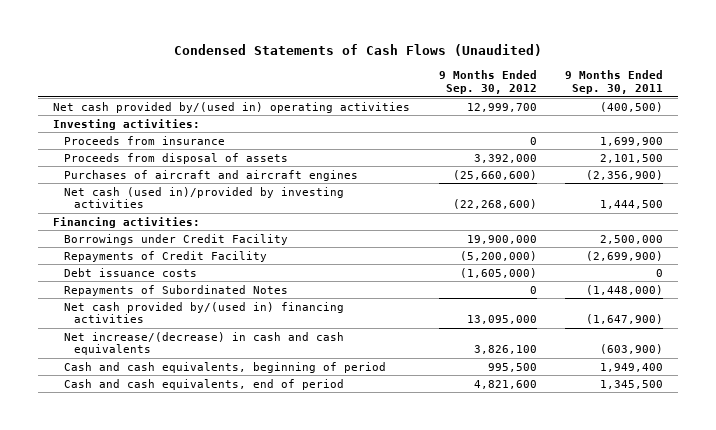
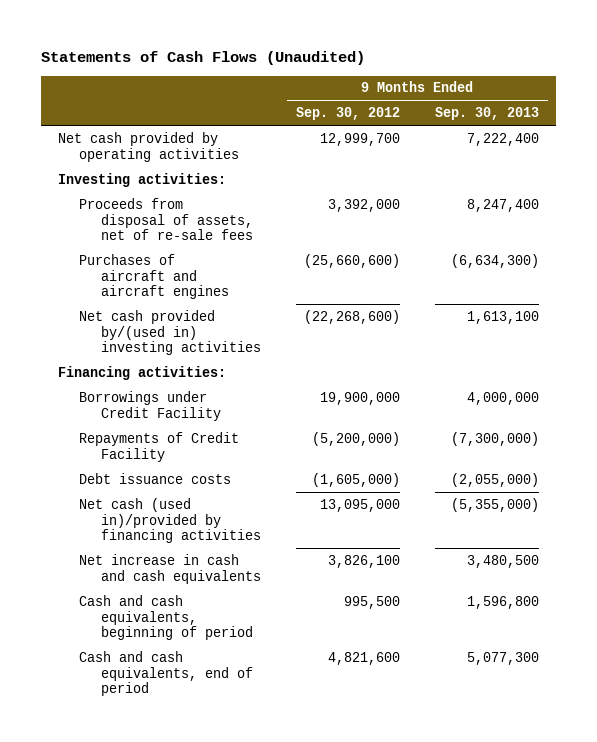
[174,44,543,57] Condensed Statements of Cash Flows (Unaudited) -> [40,50,365,65] Statements of Cash Flows (Unaudited)
[565,70,664,94] 9 Months Ended Sep. 30, 2011 -> none
none -> [434,107,539,121] Sep. 30, 2013
[52,101,410,113] Net cash provided by/(used in) operating activities -> [58,131,240,162] Net cash provided by operating activities
[63,135,225,145] Proceeds from insurance -> none
[63,152,288,164] Proceeds from disposal of assets -> [79,197,253,241] Proceeds from disposal of assets, net of re-sale fees
[63,186,344,209] Net cash (used in)/provided by investing activities -> [79,309,261,356] Net cash provided by/(used in) investing activities
[63,284,288,296] Repayments of Subordinated Notes -> none
[63,301,344,324] Net cash provided by/(used in) financing activities -> [79,497,261,544] Net cash (used in)/provided by financing activities
[63,331,344,356] Net increase/(decrease) in cash and cash equivalents -> [79,553,261,584] Net increase in cash and cash equivalents

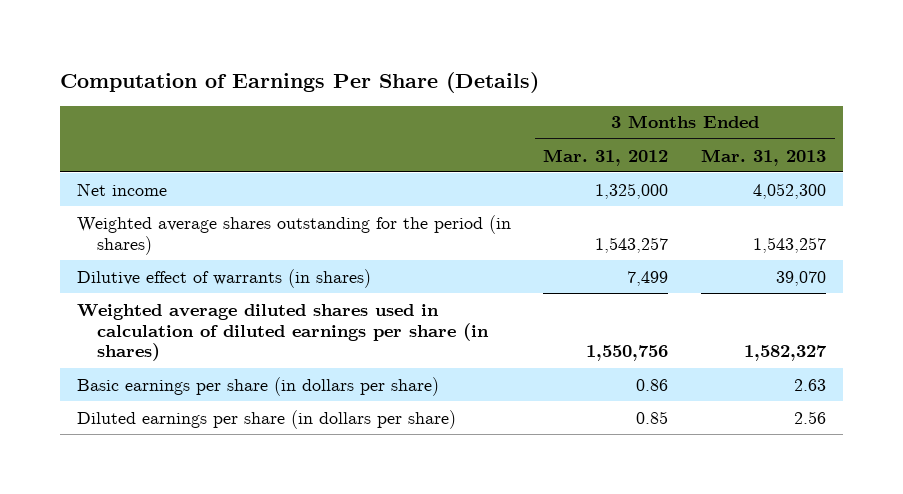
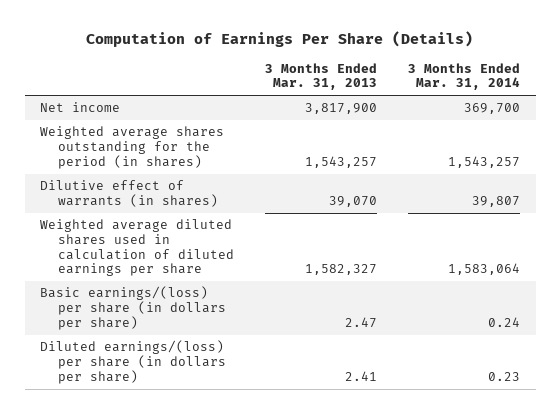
[543,148,669,166] Mar. 31, 2012 -> none
none -> [408,62,521,91] 3 Months Ended Mar. 31, 2014
[753,182,827,199] 4,052,300 -> [304,103,377,115] 3,817,900
[76,303,489,362] Weighted average diluted shares used in calculation of diluted earnings per share (in shares) -> [40,219,234,277] Weighted average diluted shares used in calculation of diluted earnings per share
[76,376,439,396] Basic earnings per share (in dollars per share) -> [40,286,226,330] Basic earnings/(loss) per share (in dollars per share)
[794,378,827,391] 2.63 -> [344,316,377,328] 2.47
[76,409,456,429] Diluted earnings per share (in dollars per share) -> [40,340,226,384] Diluted earnings/(loss) per share (in dollars per share)
[794,410,827,424] 2.56 -> [344,370,377,381] 2.41

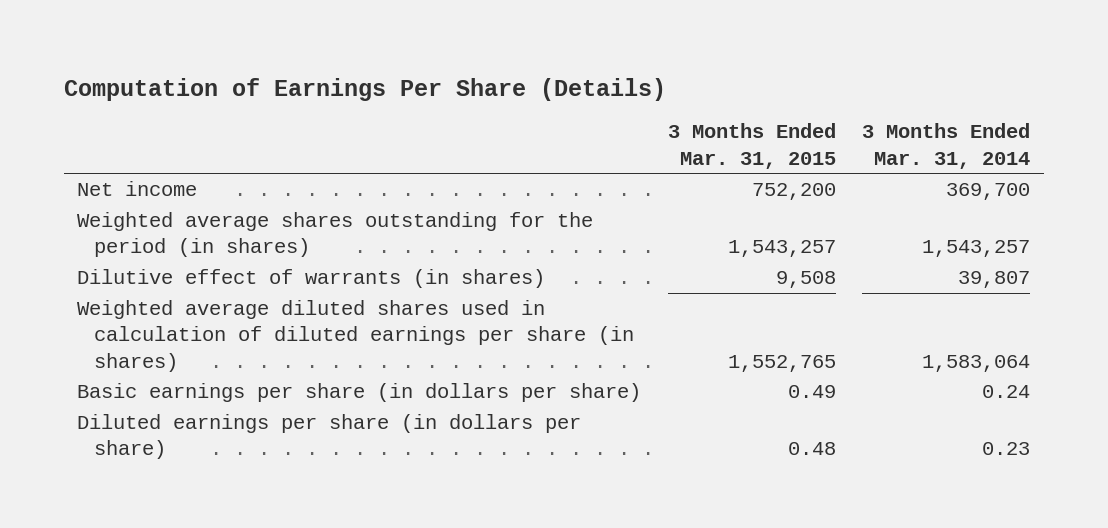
[264,62,377,91] 3 Months Ended Mar. 31, 2013 -> none
none -> [667,123,836,169] 3 Months Ended Mar. 31, 2015
[40,219,234,277] Weighted average diluted shares used in calculation of diluted earnings per share -> [77,300,635,372] Weighted average diluted shares used in calculation of diluted earnings per share (in shares)
[40,286,226,330] Basic earnings/(loss) per share (in dollars per share) -> [77,383,642,403] Basic earnings per share (in dollars per share)
[40,340,226,384] Diluted earnings/(loss) per share (in dollars per share) -> [77,414,582,460] Diluted earnings per share (in dollars per share)

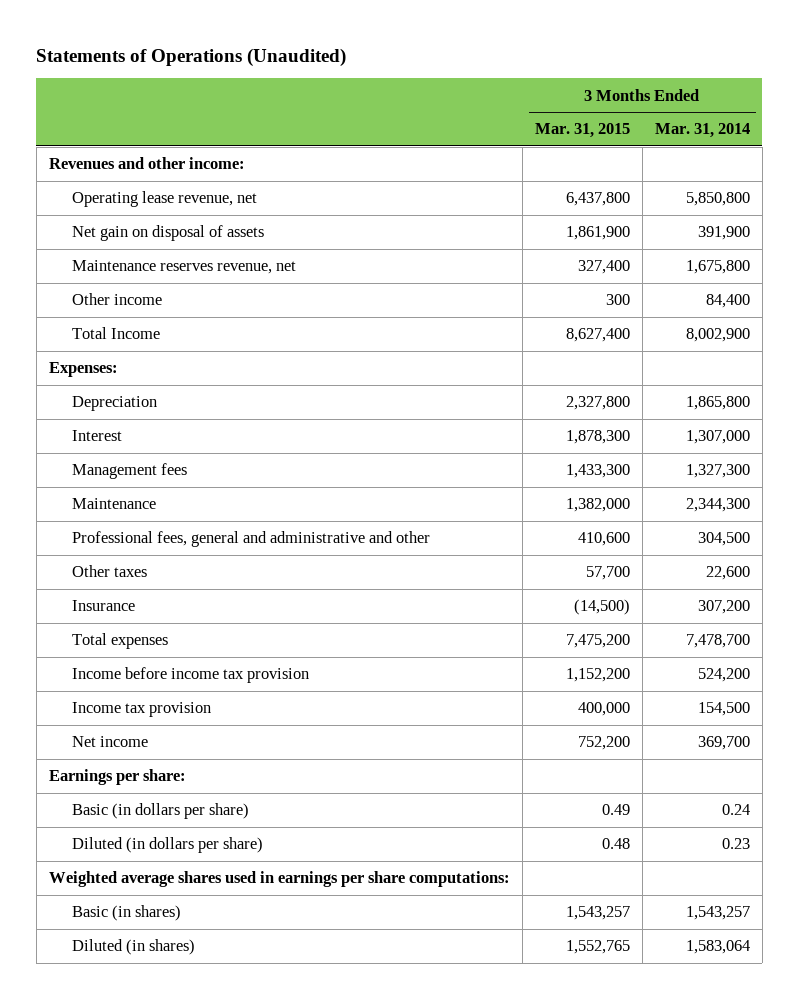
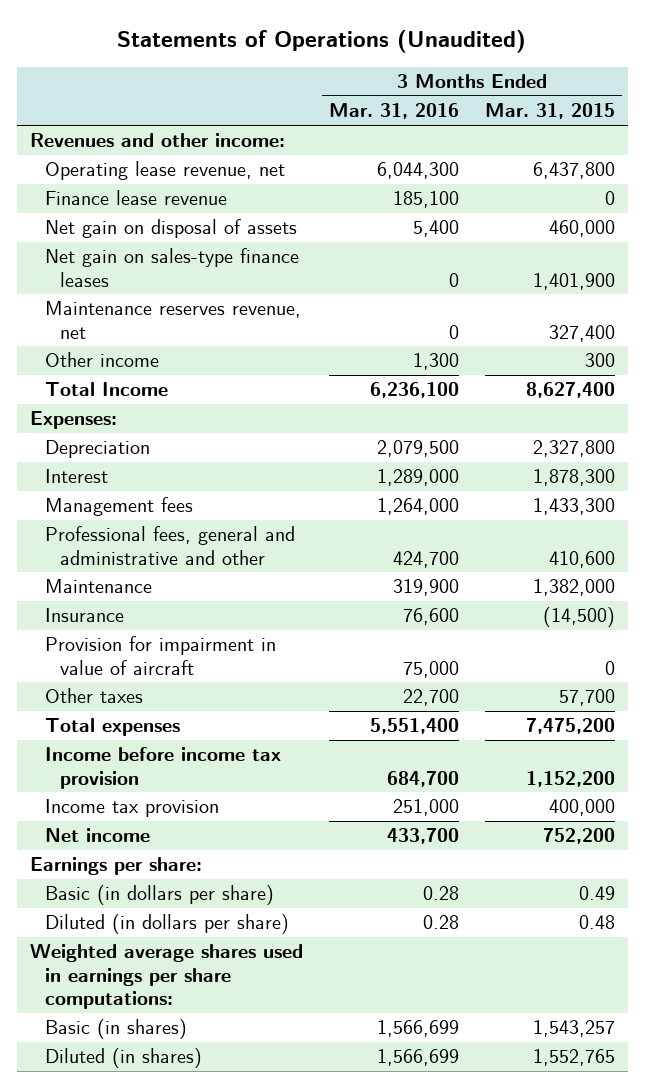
[654,123,750,139] Mar. 31, 2014 -> none
none -> [328,103,459,120] Mar. 31, 2016
none -> [44,190,227,206] Finance lease revenue
[565,226,630,241] 1,861,900 -> [549,220,616,238] 460,000
none -> [44,248,299,287] Net gain on sales-type finance leases
[71,498,156,510] Maintenance -> [44,579,152,594] Maintenance
none -> [44,636,276,675] Provision for impairment in value of aircraft
[71,565,147,578] Other taxes -> [44,688,143,704] Other taxes

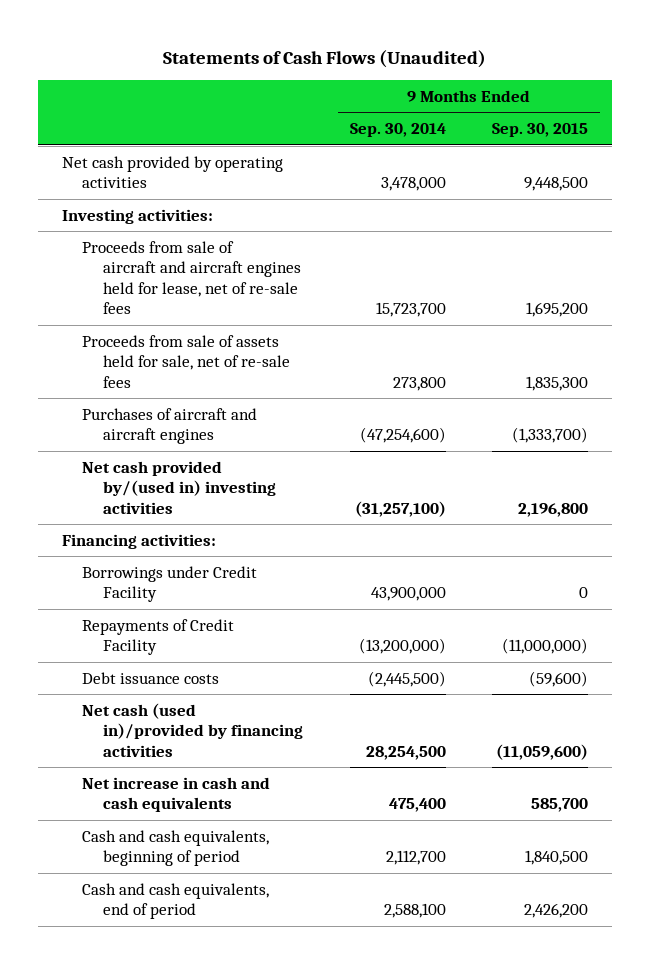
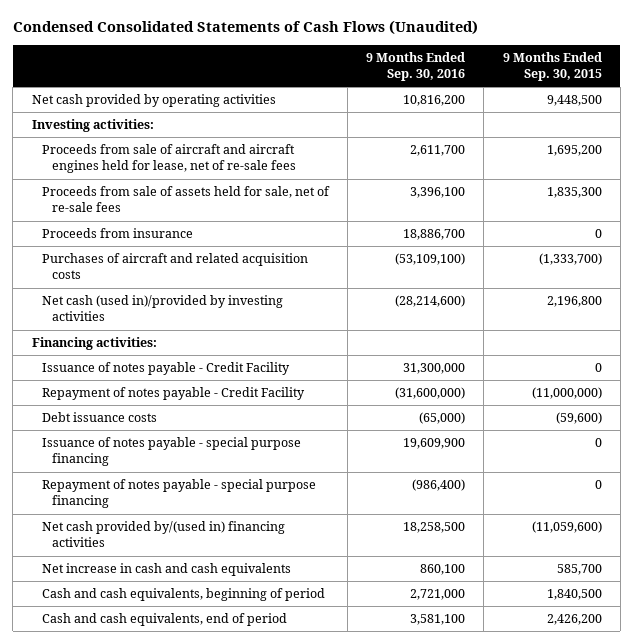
[162,49,486,68] Statements of Cash Flows (Unaudited) -> [12,20,478,36] Condensed Consolidated Statements of Cash Flows (Unaudited)
[349,123,446,138] Sep. 30, 2014 -> none
none -> [366,52,466,82] 9 Months Ended Sep. 30, 2016
none -> [41,228,193,239] Proceeds from insurance
[82,407,258,445] Purchases of aircraft and aircraft engines -> [41,253,308,280] Purchases of aircraft and related acquisition costs
[82,460,276,514] Net cash provided by/(used in) investing activities -> [41,295,283,322] Net cash (used in)/provided by investing activities
[82,565,258,603] Borrowings under Credit Facility -> [41,362,290,376] Issuance of notes payable - Credit Facility
[82,618,235,656] Repayments of Credit Facility -> [41,387,305,401] Repayment of notes payable - Credit Facility
none -> [41,437,301,467] Issuance of notes payable - special purpose financing
none -> [41,479,316,509] Repayment of notes payable - special purpose financing
[82,702,303,757] Net cash (used in)/provided by financing activities -> [41,521,285,548] Net cash provided by/(used in) financing activities

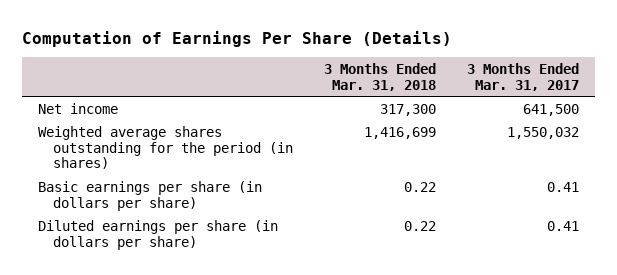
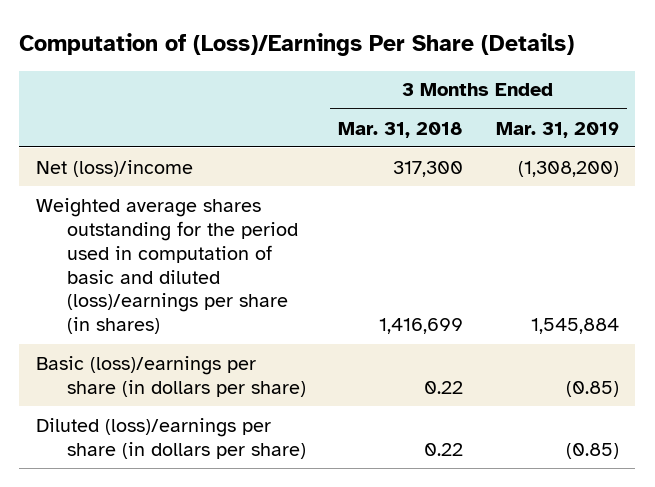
[22,30,453,47] Computation of Earnings Per Share (Details) -> [19,32,575,56] Computation of (Loss)/Earnings Per Share (Details)
[466,62,579,91] 3 Months Ended Mar. 31, 2017 -> none
none -> [495,121,619,138] Mar. 31, 2019
[38,102,119,114] Net income -> [35,159,193,177] Net (loss)/income
[38,125,293,170] Weighted average shares outstanding for the period (in shares) -> [35,197,298,335] Weighted average shares outstanding for the period used in computation of basic and diluted (loss)/earnings per share (in shares)
[38,180,263,211] Basic earnings per share (in dollars per share) -> [35,355,306,397] Basic (loss)/earnings per share (in dollars per share)
[38,219,279,250] Diluted earnings per share (in dollars per share) -> [35,417,306,459] Diluted (loss)/earnings per share (in dollars per share)

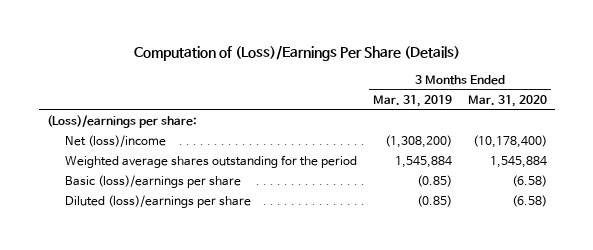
[338,121,464,138] Mar. 31, 2018 -> none
none -> [467,94,547,107] Mar. 31, 2020
none -> [46,115,197,129] (Loss)/earnings per share:
[35,197,298,335] Weighted average shares outstanding for the period used in computation of basic and diluted (loss)/earnings per share (in shares) -> [64,155,357,169] Weighted average shares outstanding for the period
[35,355,306,397] Basic (loss)/earnings per share (in dollars per share) -> [64,175,241,189] Basic (loss)/earnings per share
[35,417,306,459] Diluted (loss)/earnings per share (in dollars per share) -> [64,195,251,209] Diluted (loss)/earnings per share

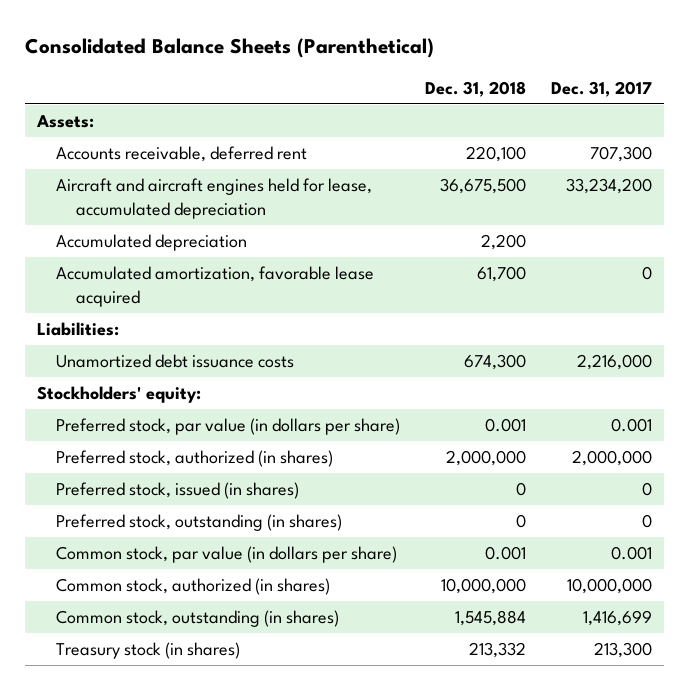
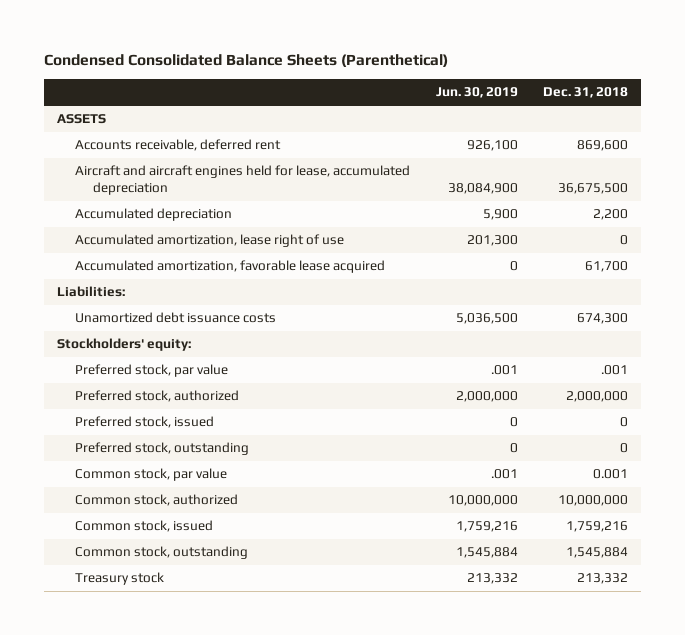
[24,38,434,59] Consolidated Balance Sheets (Parenthetical) -> [44,54,449,68] Condensed Consolidated Balance Sheets (Parenthetical)
[550,80,652,97] Dec. 31, 2017 -> none
none -> [435,87,518,99] Jun. 30, 2019
[36,115,95,129] Assets: -> [56,114,106,125] ASSETS
[466,146,527,163] 220,100 -> [577,140,629,152] 869,600
none -> [74,234,344,248] Accumulated amortization, lease right of use
[56,418,401,436] Preferred stock, par value (in dollars per share) -> [74,364,228,378] Preferred stock, par value
[485,418,527,433] 0.001 -> [601,365,629,376] .001
[56,450,334,468] Preferred stock, authorized (in shares) -> [74,390,239,403] Preferred stock, authorized
[56,482,300,500] Preferred stock, issued (in shares) -> [74,416,214,429] Preferred stock, issued
[56,514,343,532] Preferred stock, outstanding (in shares) -> [74,442,249,456] Preferred stock, outstanding
[56,546,398,564] Common stock, par value (in dollars per share) -> [74,468,227,482] Common stock, par value
[56,578,331,596] Common stock, authorized (in shares) -> [74,494,238,507] Common stock, authorized
none -> [74,520,213,533] Common stock, issued
[56,610,340,628] Common stock, outstanding (in shares) -> [74,546,248,560] Common stock, outstanding
[56,642,241,660] Treasury stock (in shares) -> [74,572,164,586] Treasury stock

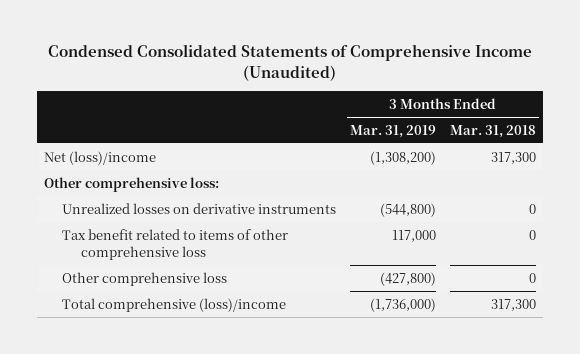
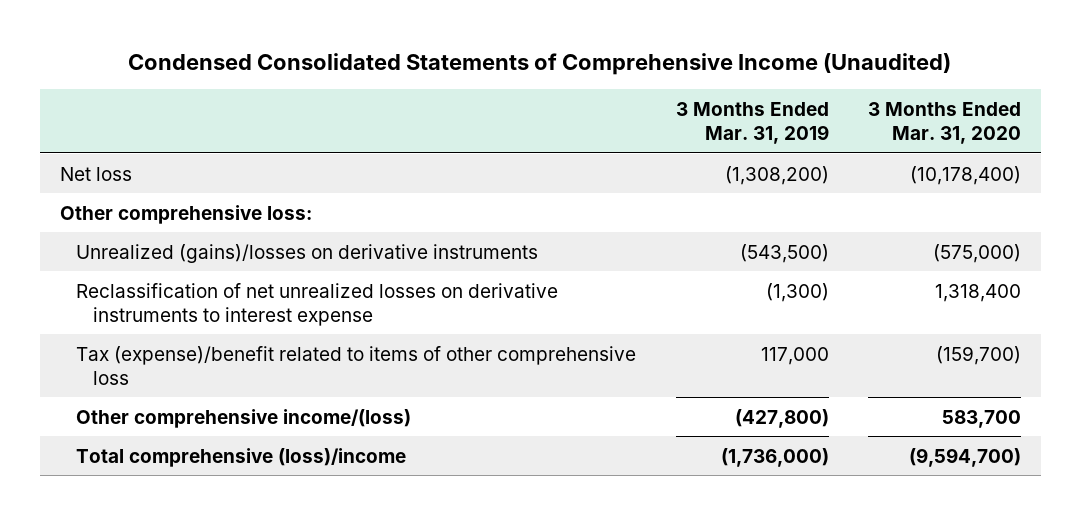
[449,124,536,138] Mar. 31, 2018 -> none
none -> [868,101,1022,145] 3 Months Ended Mar. 31, 2020
[43,150,156,165] Net (loss)/income -> [59,166,132,181] Net loss
[62,202,337,214] Unrealized losses on derivative instruments -> [76,243,539,263] Unrealized (gains)/losses on derivative instruments
[379,202,436,217] (544,800) -> [739,243,829,263] (543,500)
none -> [76,282,559,326] Reclassification of net unrealized losses on derivative instruments to interest expense
[62,228,289,260] Tax benefit related to items of other comprehensive loss -> [76,345,637,385] Tax (expense)/benefit related to items of other comprehensive loss
[62,271,228,286] Other comprehensive loss -> [76,408,412,428] Other comprehensive income/(loss)

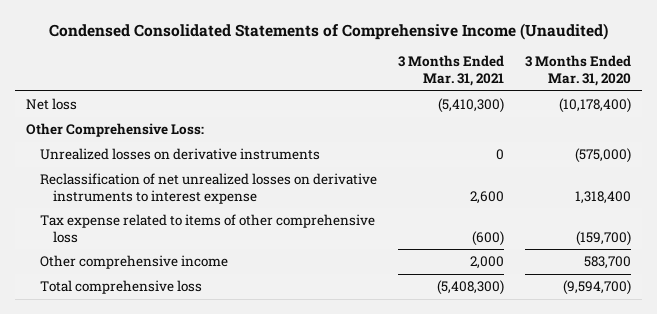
[675,101,829,145] 3 Months Ended Mar. 31, 2019 -> none
none -> [397,55,504,87] 3 Months Ended Mar. 31, 2021
[59,204,312,224] Other comprehensive loss: -> [25,123,204,138] Other Comprehensive Loss:
[76,243,539,263] Unrealized (gains)/losses on derivative instruments -> [39,148,320,161] Unrealized losses on derivative instruments
[76,345,637,385] Tax (expense)/benefit related to items of other comprehensive loss -> [39,214,375,243] Tax expense related to items of other comprehensive loss
[76,408,412,428] Other comprehensive income/(loss) -> [39,255,228,270] Other comprehensive income
[76,447,407,467] Total comprehensive (loss)/income -> [39,280,202,295] Total comprehensive loss

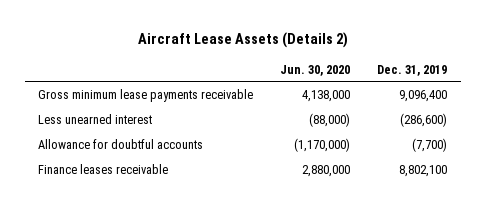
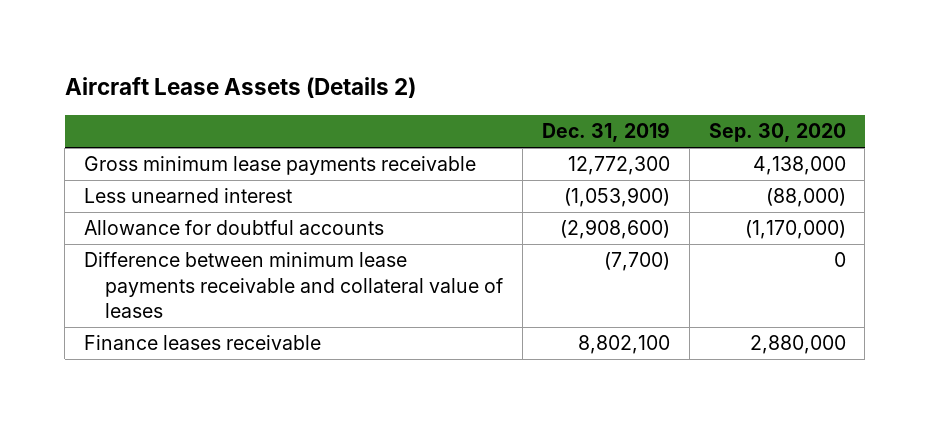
[280,64,351,76] Jun. 30, 2020 -> none
none -> [708,123,846,143] Sep. 30, 2020
[399,89,448,102] 9,096,400 -> [567,156,670,176] 12,772,300
[400,112,448,127] (286,600) -> [563,187,670,208] (1,053,900)
[412,137,448,152] (7,700) -> [559,219,670,240] (2,908,600)
none -> [83,252,504,319] Difference between minimum lease payments receivable and collateral value of leases

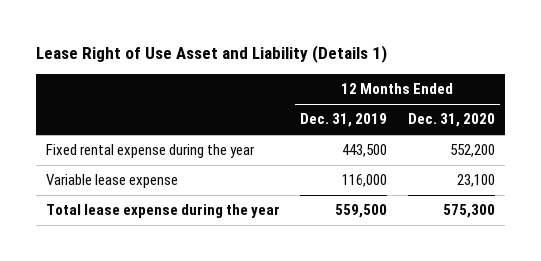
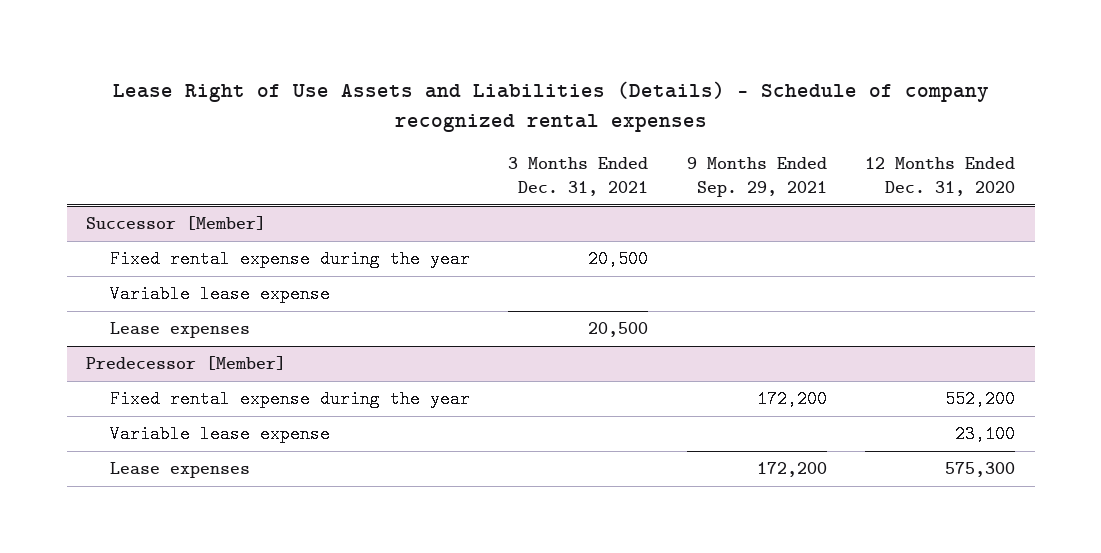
[35,45,387,64] Lease Right of Use Asset and Liability (Details 1) -> [112,80,989,132] Lease Right of Use Assets and Liabilities (Details) - Schedule of company recognized rental expenses
[300,113,388,128] Dec. 31, 2019 -> none
none -> [508,157,649,197] 3 Months Ended Dec. 31, 2021
none -> [686,157,827,198] 9 Months Ended Sep. 29, 2021
none -> [86,216,267,231] Successor [Member]
none -> [109,250,470,269] Fixed rental expense during the year
none -> [109,285,330,304] Variable lease expense
none -> [109,322,250,339] Lease expenses
none -> [86,356,287,371] Predecessor [Member]
[45,204,280,219] Total lease expense during the year -> [109,462,250,479] Lease expenses

